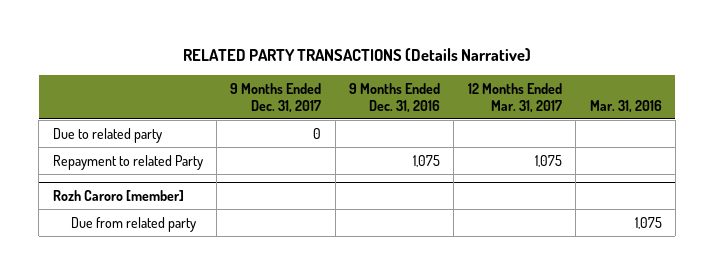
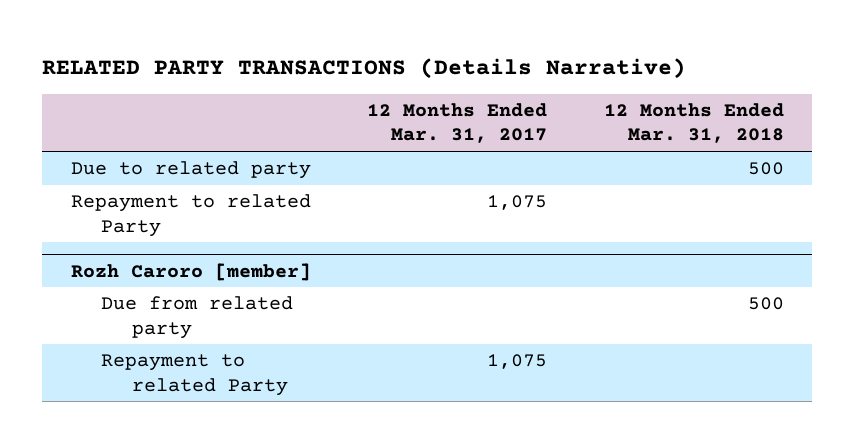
[230,82,322,113] 9 Months Ended Dec. 31, 2017 -> none
[349,82,441,113] 9 Months Ended Dec. 31, 2016 -> none
[589,99,662,113] Mar. 31, 2016 -> none
none -> [603,103,784,144] 12 Months Ended Mar. 31, 2018
none -> [101,354,288,396] Repayment to related Party

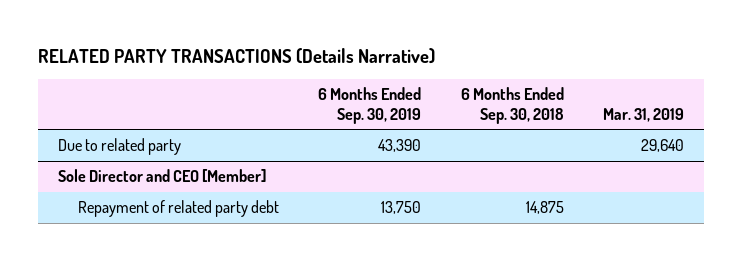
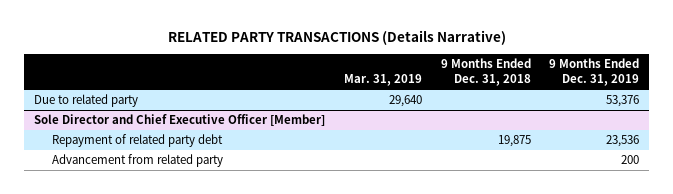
[318,86,422,124] 6 Months Ended Sep. 30, 2019 -> none
[460,86,564,124] 6 Months Ended Sep. 30, 2018 -> none
none -> [440,58,531,87] 9 Months Ended Dec. 31, 2018
none -> [549,58,640,87] 9 Months Ended Dec. 31, 2019
[57,169,266,183] Sole Director and CEO [Member] -> [33,114,325,127] Sole Director and Chief Executive Officer [Member]
none -> [51,154,223,168] Advancement from related party

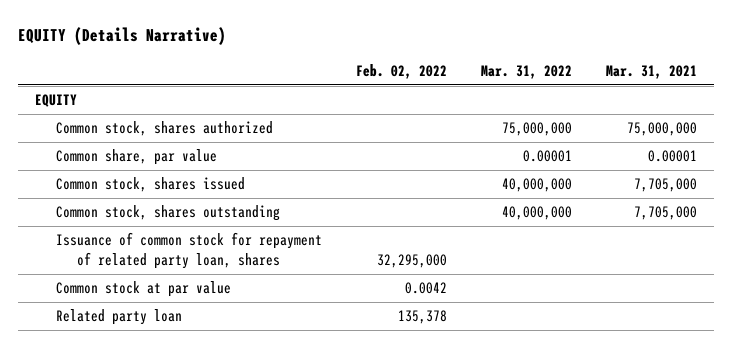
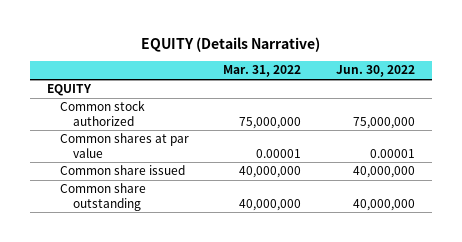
[356,63,448,79] Feb. 02, 2022 -> none
[606,64,698,79] Mar. 31, 2021 -> none
none -> [335,65,415,78] Jun. 30, 2022
[55,232,322,269] Issuance of common stock for repayment of related party loan, shares -> none
[55,281,231,298] Common stock at par value -> none
[55,309,182,326] Related party loan -> none
[55,121,273,137] Common stock, shares authorized -> [60,100,146,126] Common stock authorized
[55,149,217,166] Common share, par value -> [60,133,190,158] Common shares at par value
[55,177,245,193] Common stock, shares issued -> [60,165,186,176] Common share issued
[55,205,280,222] Common stock, shares outstanding -> [60,183,147,211] Common share outstanding

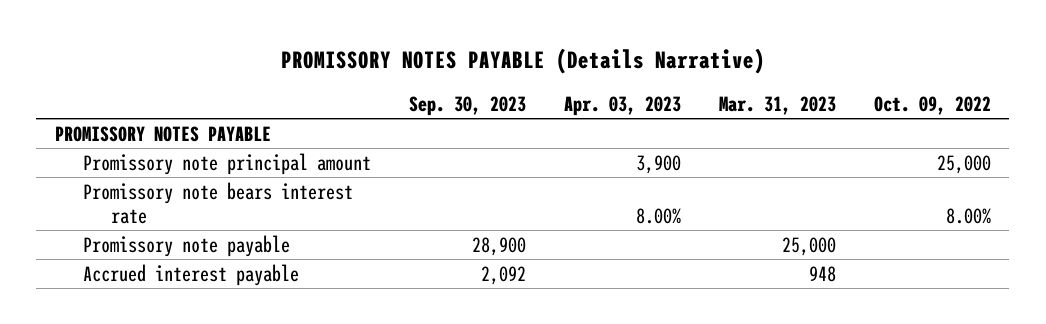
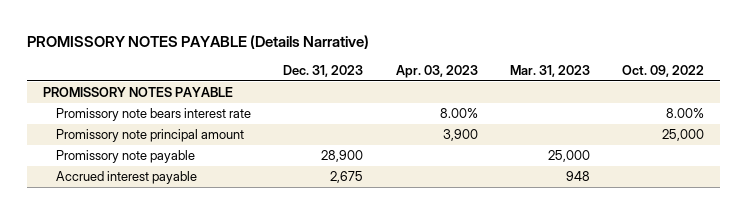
[409,95,527,116] Sep. 30, 2023 -> none
none -> [283,65,364,78] Dec. 31, 2023
[83,152,372,175] Promissory note principal amount -> [56,129,245,143] Promissory note principal amount

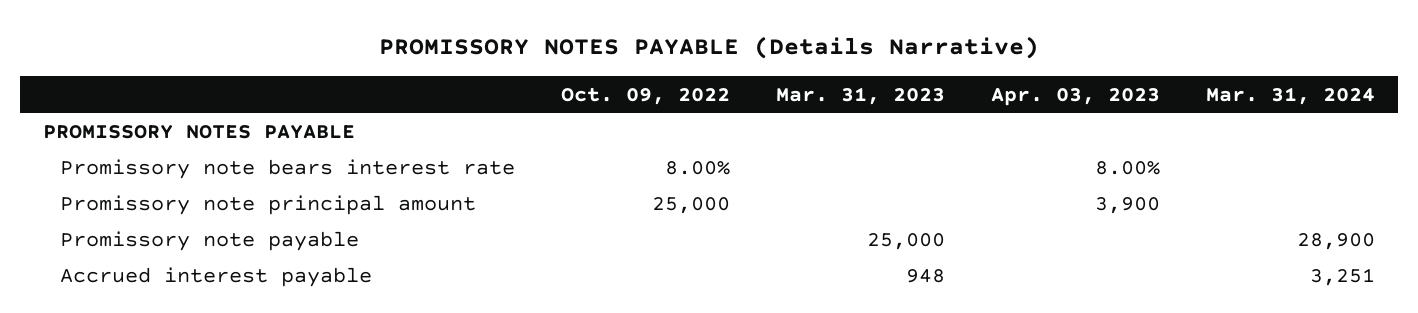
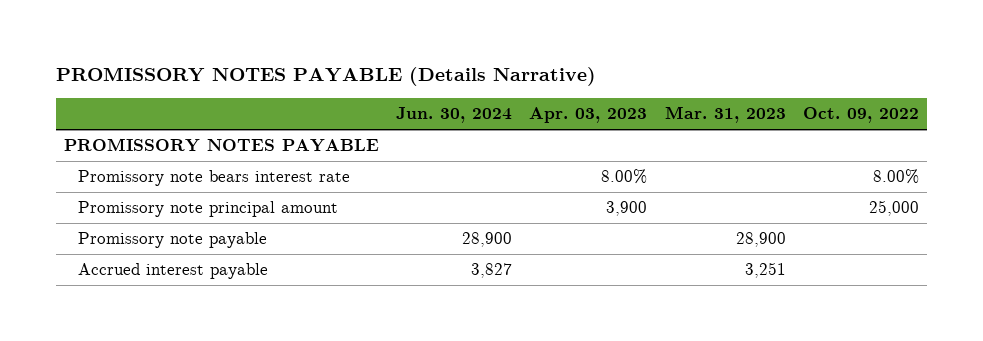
[1205,86,1375,105] Mar. 31, 2024 -> none
none -> [396,107,513,124] Jun. 30, 2024
[866,232,945,250] 25,000 -> [735,232,786,248] 28,900
[905,268,945,283] 948 -> [744,262,786,279] 3,251

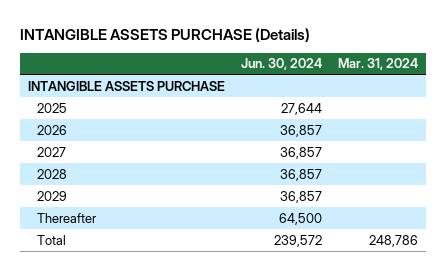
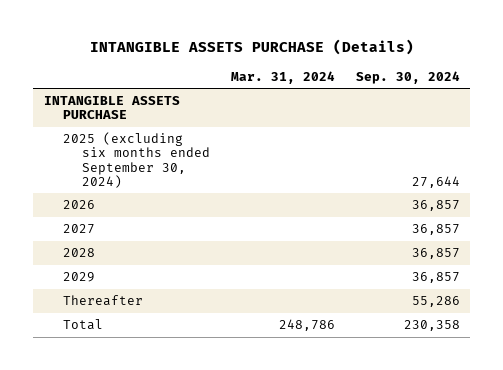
[240,58,322,71] Jun. 30, 2024 -> none
none -> [355,70,460,84] Sep. 30, 2024
[37,102,68,113] 2025 -> [62,132,211,188] 2025 (excluding six months ended September 30, 2024)

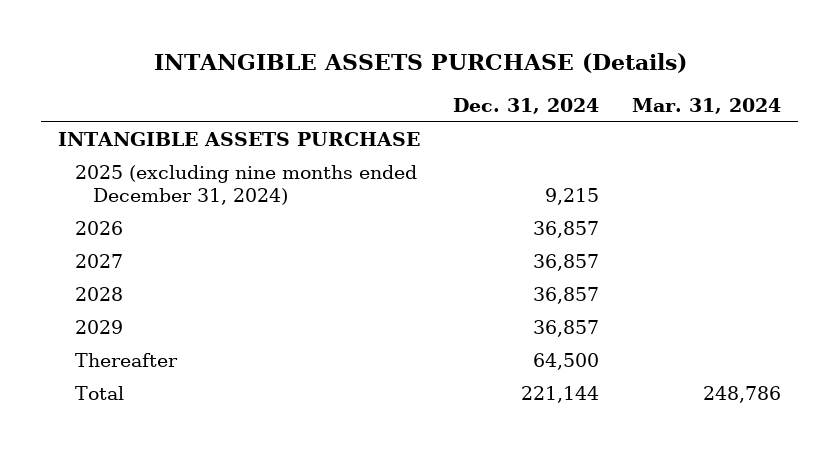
[355,70,460,84] Sep. 30, 2024 -> none
none -> [453,97,600,114] Dec. 31, 2024
[62,132,211,188] 2025 (excluding six months ended September 30, 2024) -> [75,165,418,205] 2025 (excluding nine months ended December 31, 2024)

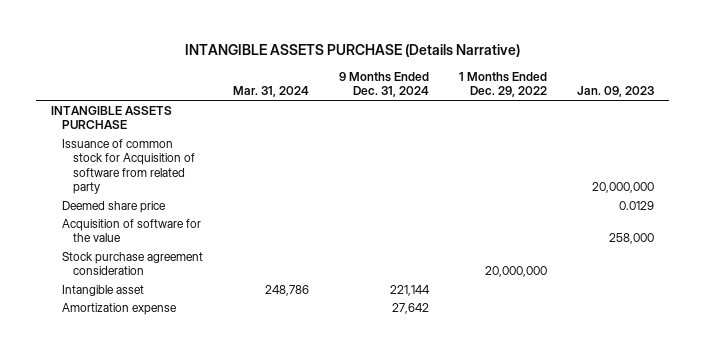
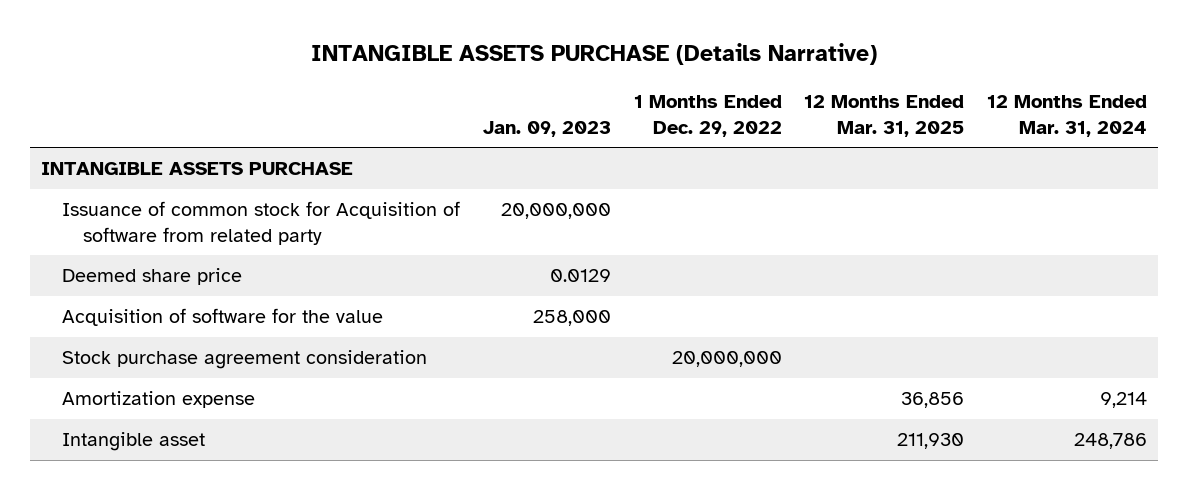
[233,86,310,98] Mar. 31, 2024 -> none
[339,71,430,98] 9 Months Ended Dec. 31, 2024 -> none
none -> [804,95,965,137] 12 Months Ended Mar. 31, 2025
none -> [986,95,1147,137] 12 Months Ended Mar. 31, 2024
[62,284,145,296] Intangible asset -> [62,432,206,452] Intangible asset

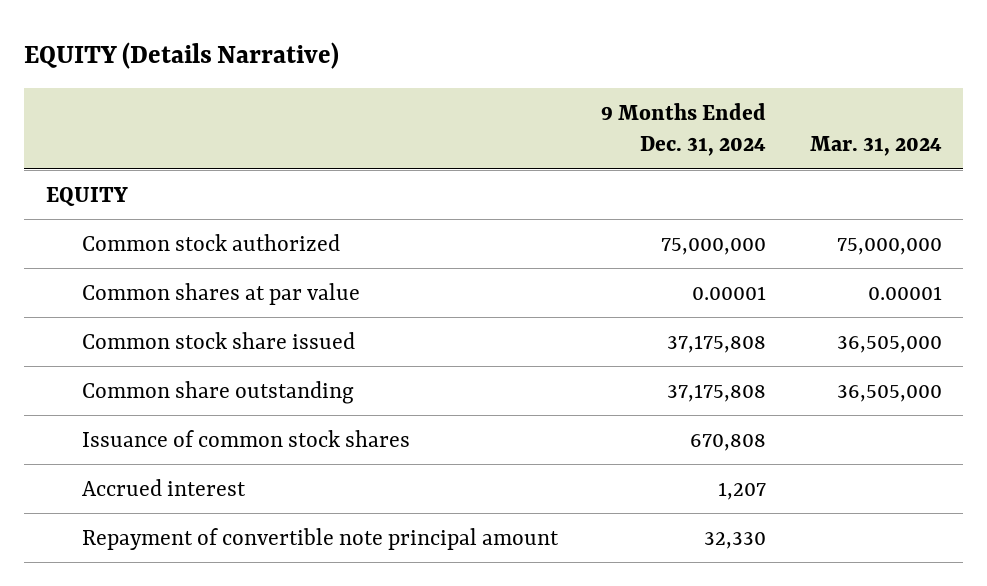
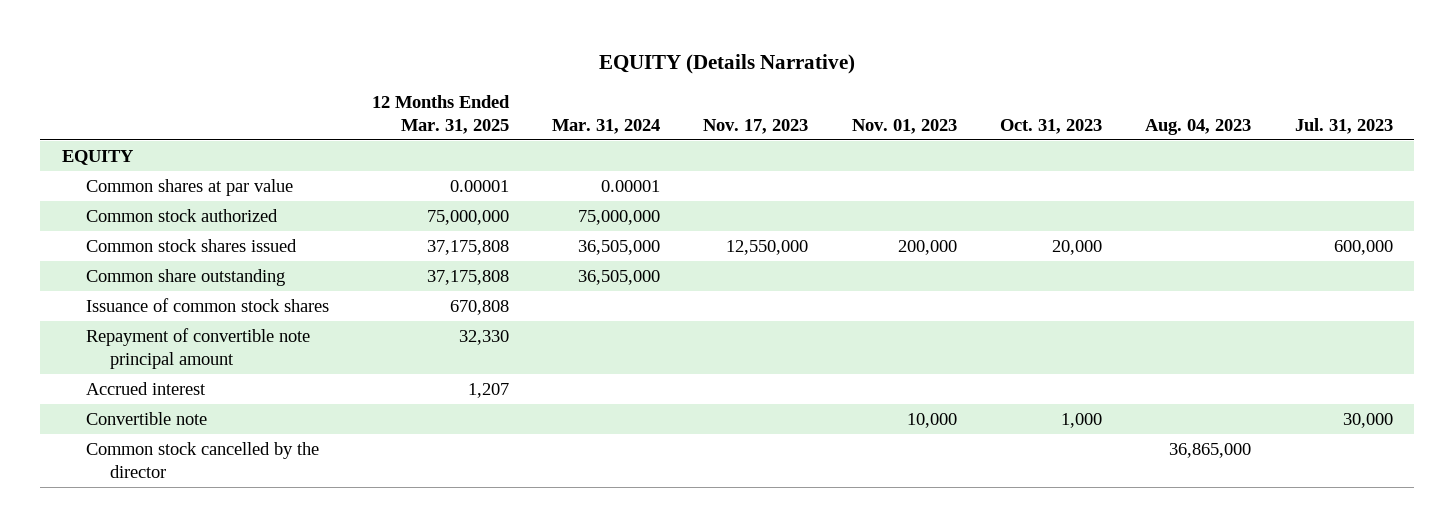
[601,103,767,157] 9 Months Ended Dec. 31, 2024 -> none
none -> [371,94,510,134] 12 Months Ended Mar. 31, 2025
none -> [703,118,809,134] Nov. 17, 2023
none -> [851,118,957,134] Nov. 01, 2023
none -> [1000,118,1103,134] Oct. 31, 2023
none -> [1145,118,1252,135] Aug. 04, 2023
none -> [1294,117,1393,134] Jul. 31, 2023
[81,233,340,251] Common stock authorized -> [85,208,278,222] Common stock authorized
[81,331,355,349] Common stock share issued -> [85,238,297,252] Common stock shares issued
[81,478,246,496] Accrued interest -> [85,381,206,395] Accrued interest
none -> [85,411,207,425] Convertible note
none -> [85,441,319,478] Common stock cancelled by the director

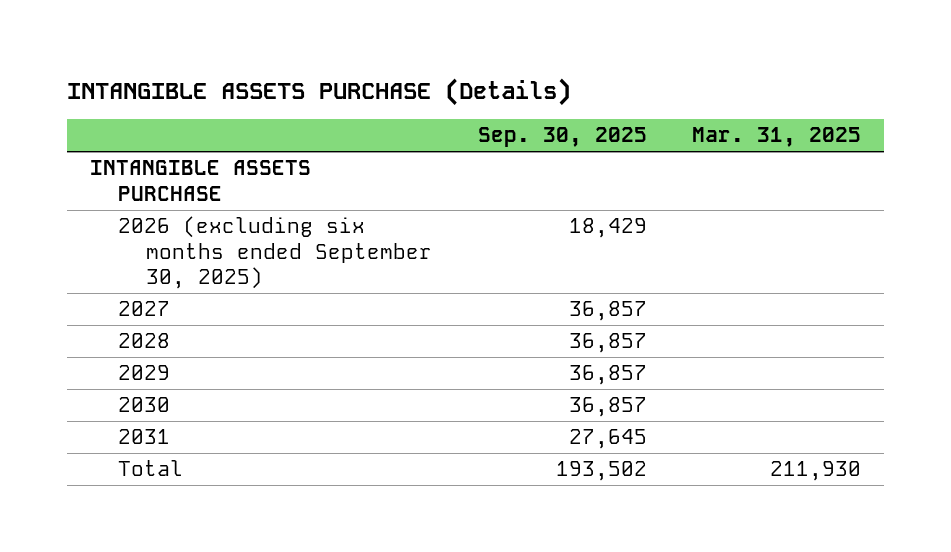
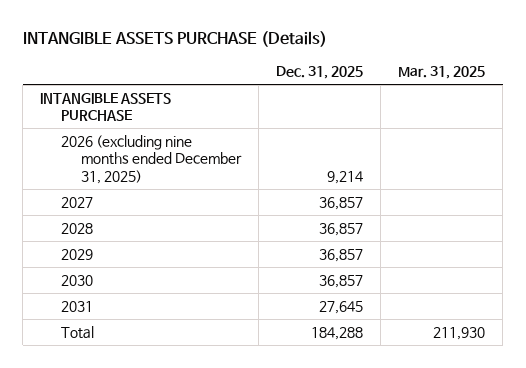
[477,127,647,148] Sep. 30, 2025 -> none
none -> [276,66,364,80] Dec. 31, 2025
[118,216,433,290] 2026 (excluding six months ended September 30, 2025) -> [60,135,243,184] 2026 (excluding nine months ended December 31, 2025)

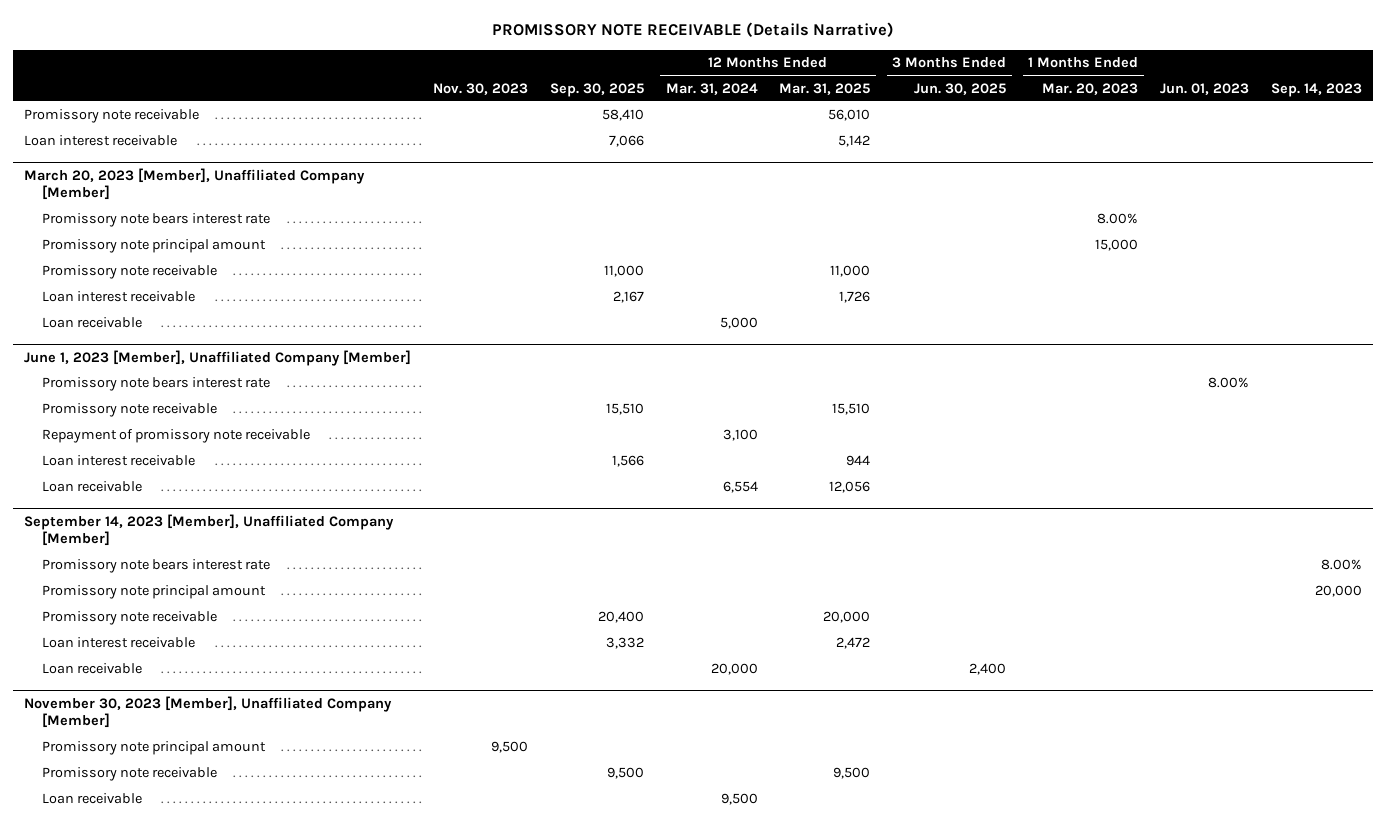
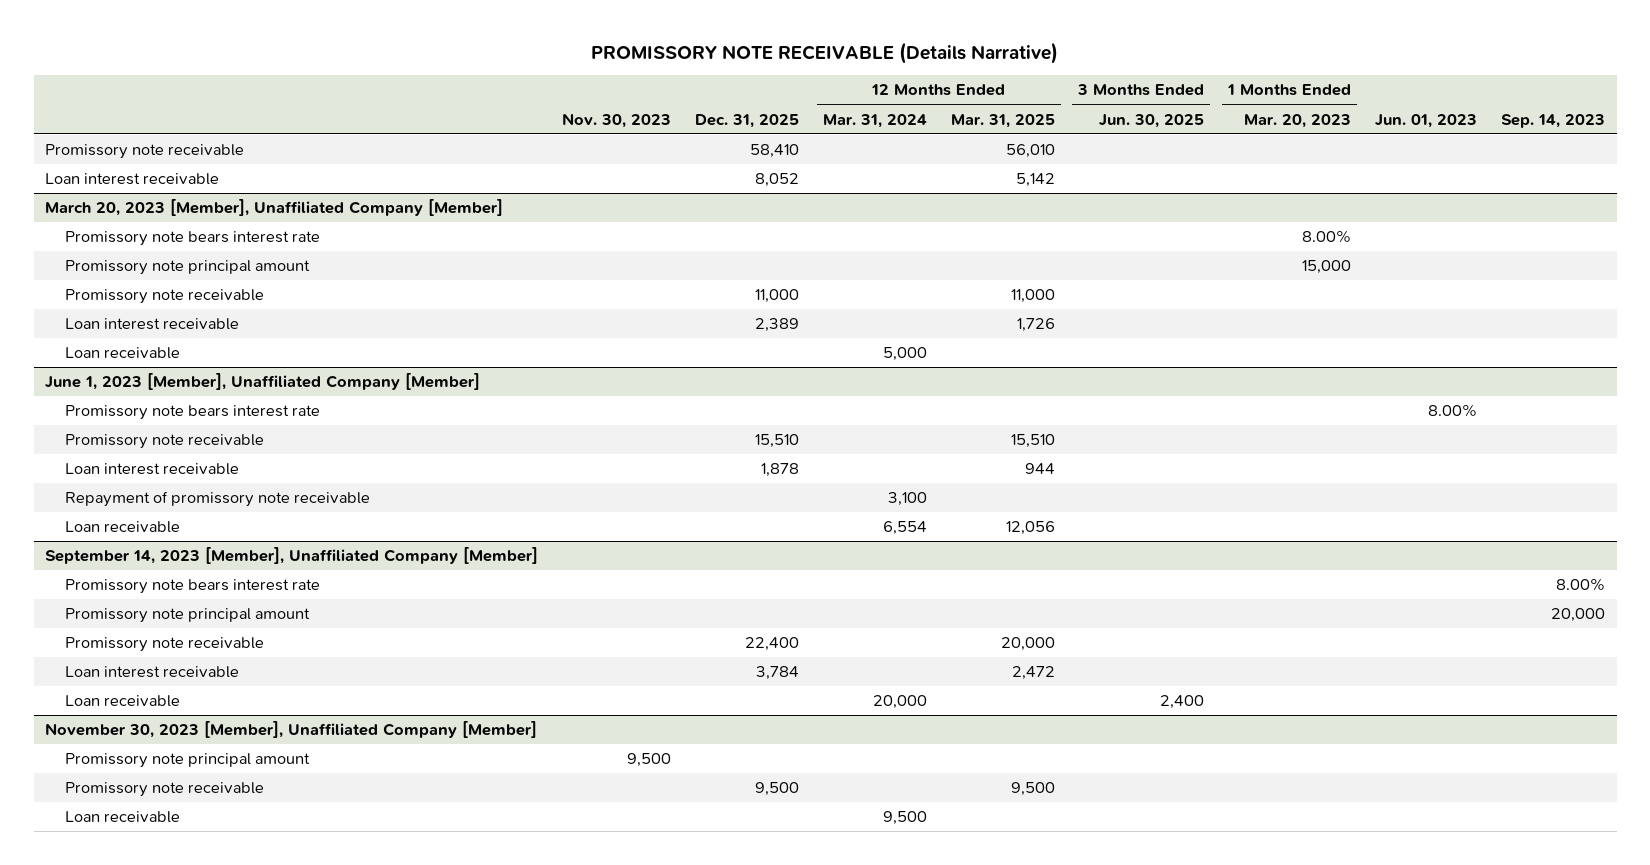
[549,82,644,97] Sep. 30, 2025 -> none
none -> [695,113,800,128] Dec. 31, 2025
[42,429,311,444] Repayment of promissory note receivable -> [65,491,371,508] Repayment of promissory note receivable

